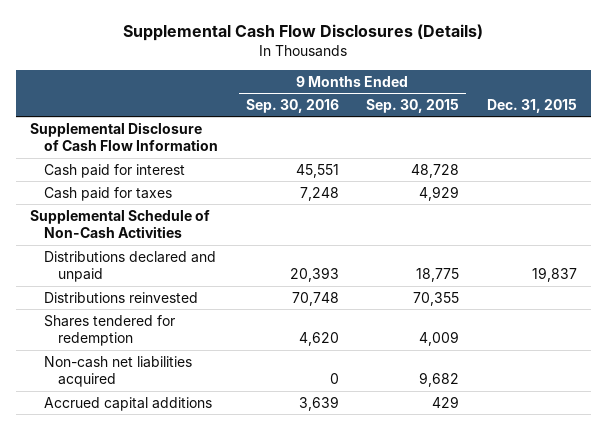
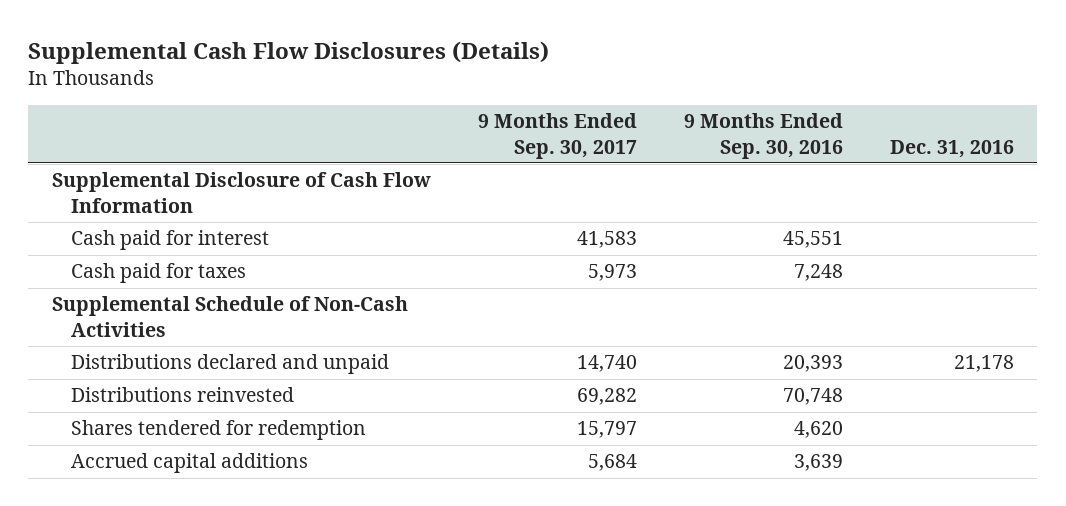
[366,98,460,113] Sep. 30, 2015 -> none
[487,98,578,113] Dec. 31, 2015 -> none
none -> [477,113,637,159] 9 Months Ended Sep. 30, 2017
none -> [889,139,1014,158] Dec. 31, 2016
[43,355,192,388] Non-cash net liabilities acquired -> none

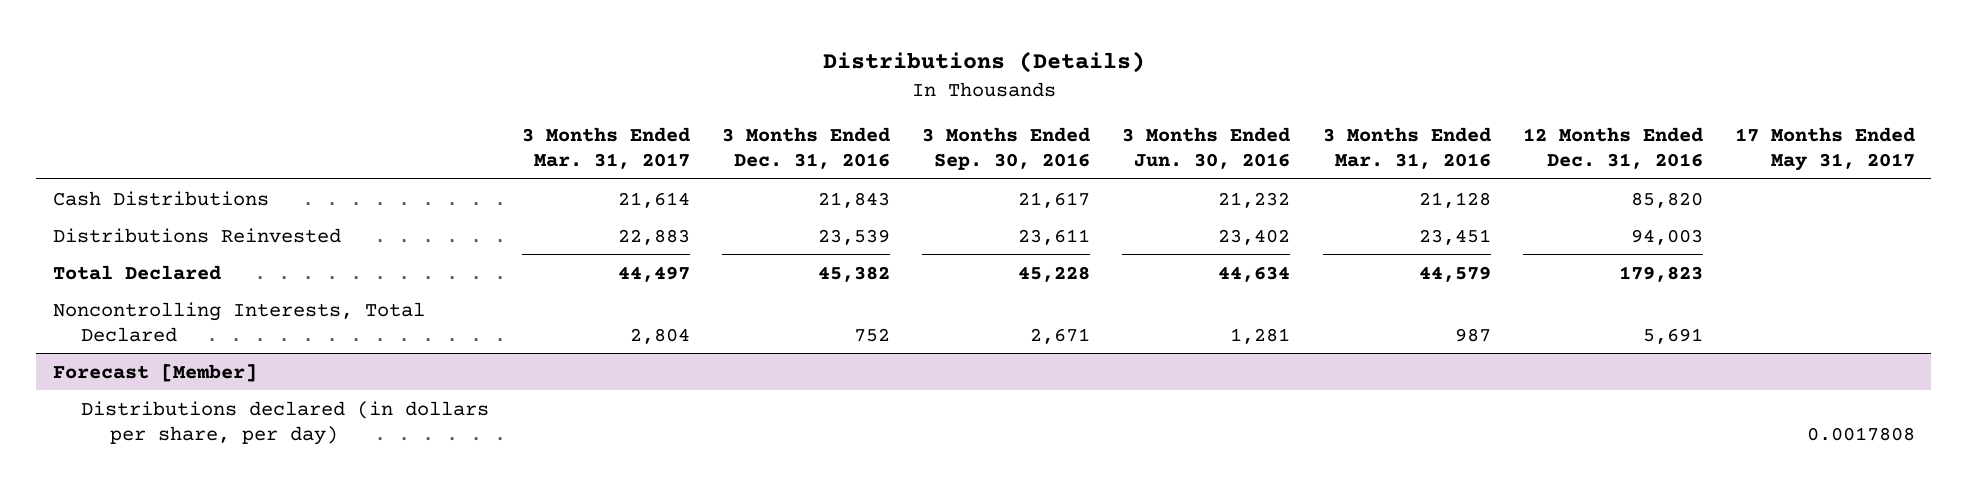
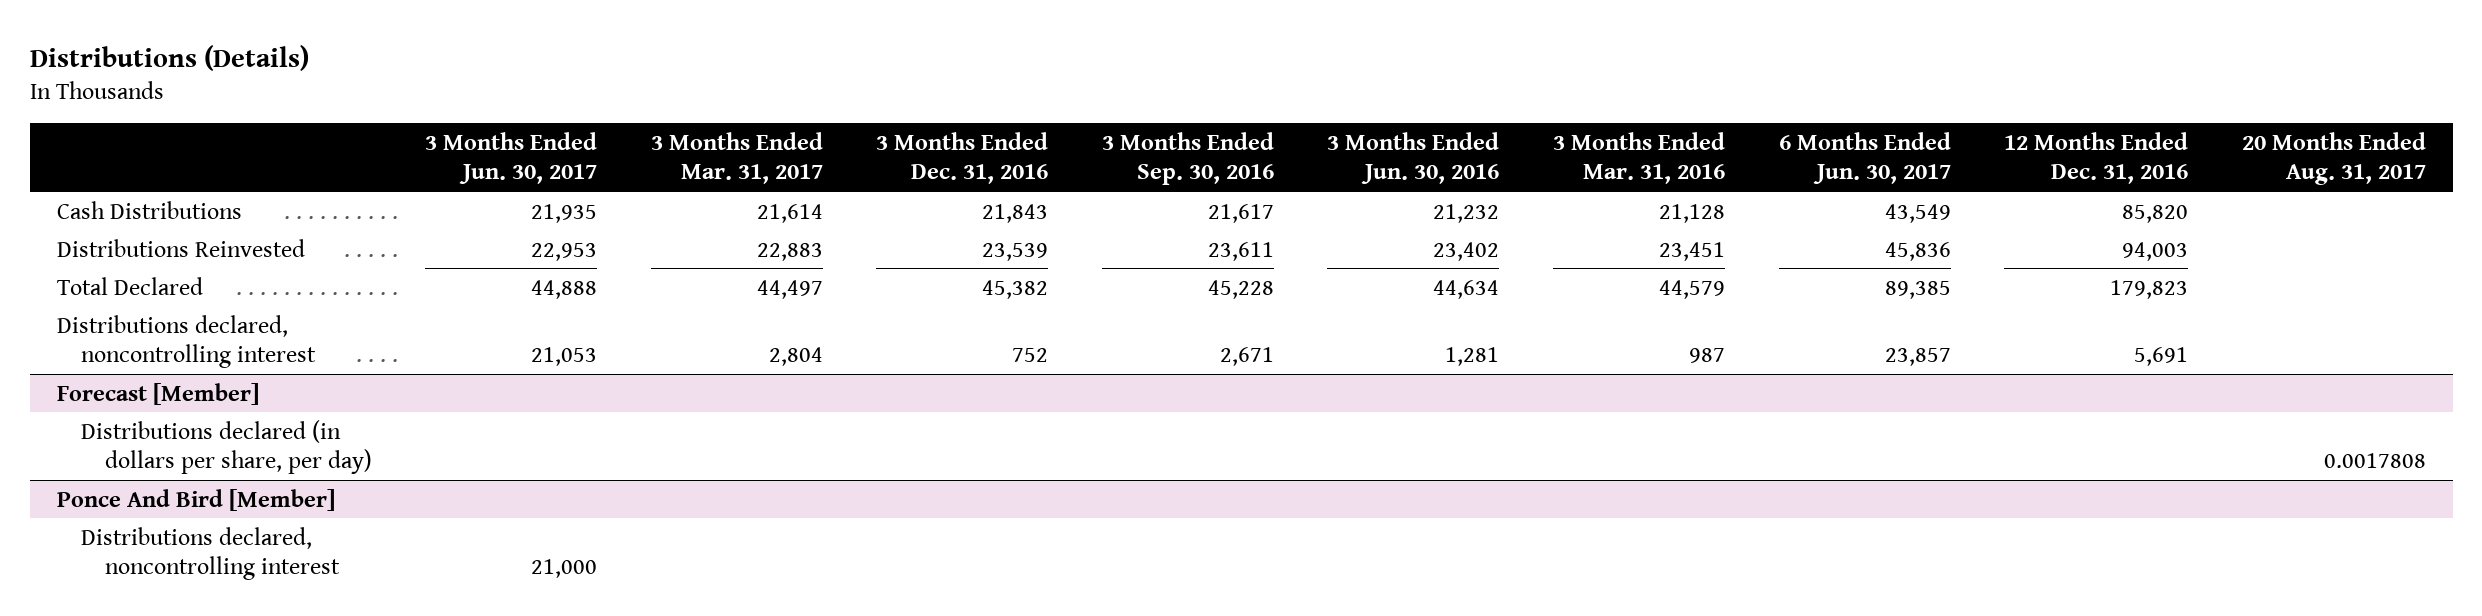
[1735,127,1916,172] 17 Months Ended May 31, 2017 -> none
none -> [425,131,598,185] 3 Months Ended Jun. 30, 2017
none -> [1778,131,1951,185] 6 Months Ended Jun. 30, 2017
none -> [2241,131,2426,186] 20 Months Ended Aug. 31, 2017
[52,301,425,342] Noncontrolling Interests, Total Declared -> [56,314,316,369] Distributions declared, noncontrolling interest
none -> [56,488,335,511] Ponce And Bird [Member]
none -> [80,526,340,581] Distributions declared, noncontrolling interest

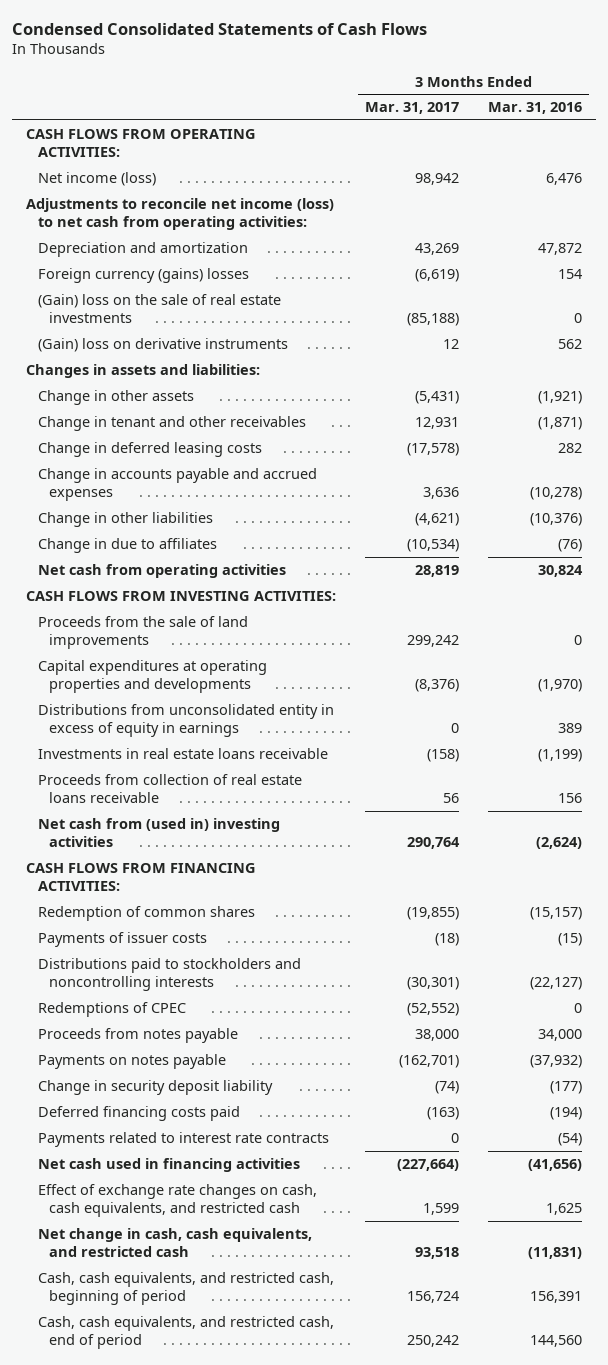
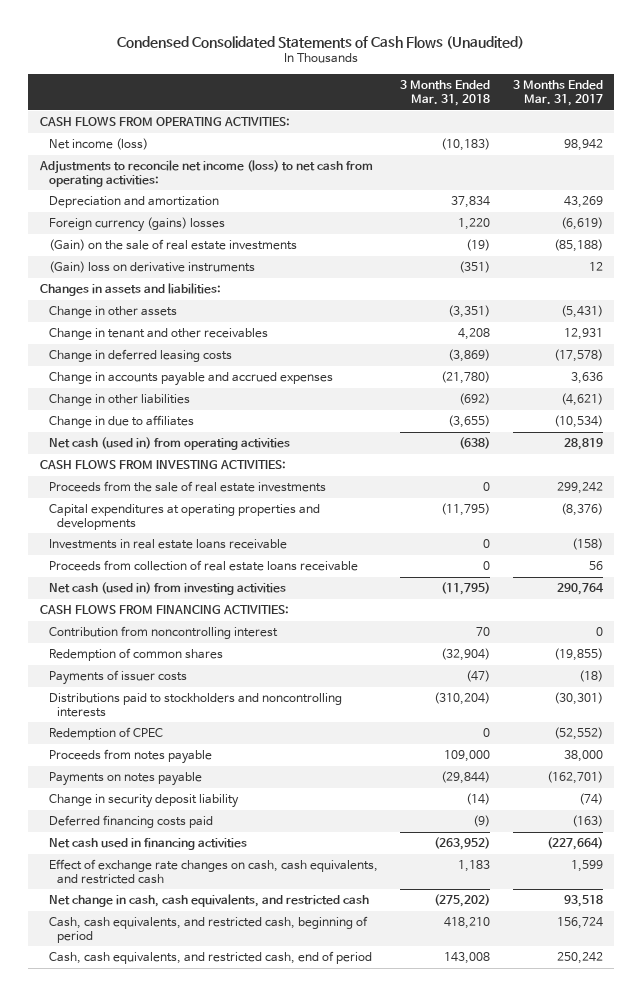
[12,22,428,35] Condensed Consolidated Statements of Cash Flows -> [117,35,525,49] Condensed Consolidated Statements of Cash Flows (Unaudited)
[487,102,582,115] Mar. 31, 2016 -> none
none -> [400,80,491,106] 3 Months Ended Mar. 31, 2018
[37,294,281,324] (Gain) loss on the sale of real estate investments -> [48,239,297,252] (Gain) on the sale of real estate investments
[37,564,286,579] Net cash from operating activities -> [48,437,290,451] Net cash (used in) from operating activities
[37,616,248,650] Proceeds from the sale of land improvements -> [48,481,326,493] Proceeds from the sale of real estate investments
[37,704,334,738] Distributions from unconsolidated entity in excess of equity in earnings -> none
[37,818,280,848] Net cash from (used in) investing activities -> [48,582,286,596] Net cash (used in) from investing activities
none -> [48,626,278,640] Contribution from noncontrolling interest
[37,1002,186,1018] Redemptions of CPEC -> [48,727,163,741] Redemption of CPEC
[37,1132,329,1148] Payments related to interest rate contracts -> none

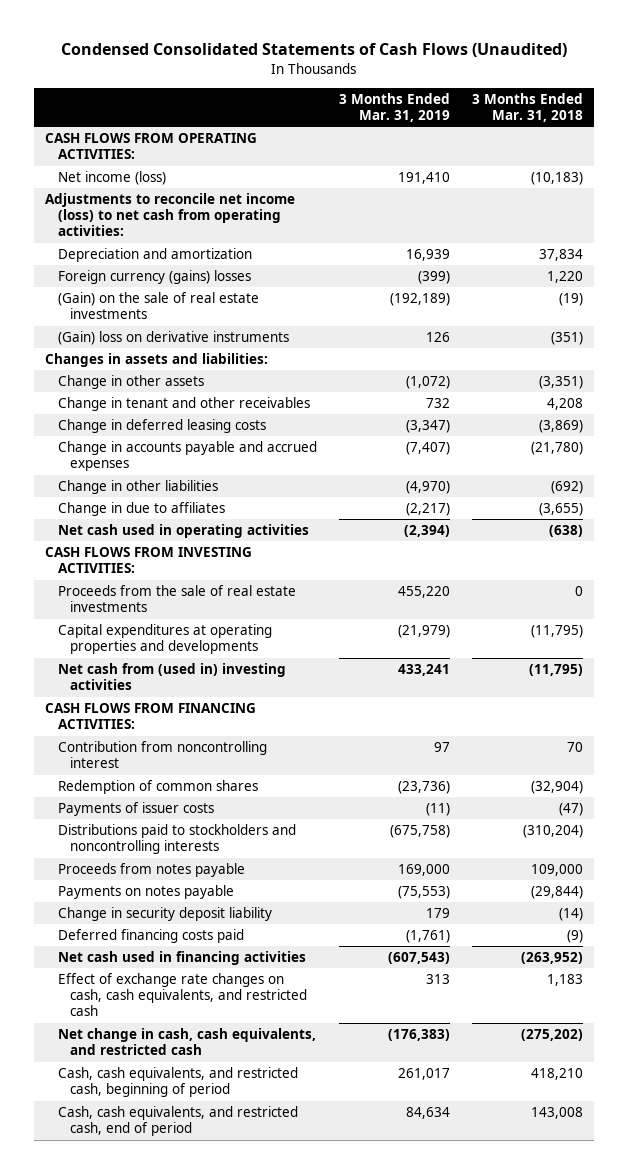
[512,80,603,106] 3 Months Ended Mar. 31, 2017 -> none
none -> [339,92,451,122] 3 Months Ended Mar. 31, 2019
[48,437,290,451] Net cash (used in) from operating activities -> [57,524,309,539] Net cash used in operating activities
[48,539,287,550] Investments in real estate loans receivable -> none
[48,560,358,572] Proceeds from collection of real estate loans receivable -> none
[48,582,286,596] Net cash (used in) from investing activities -> [57,663,286,691] Net cash from (used in) investing activities
[48,727,163,741] Redemption of CPEC -> none

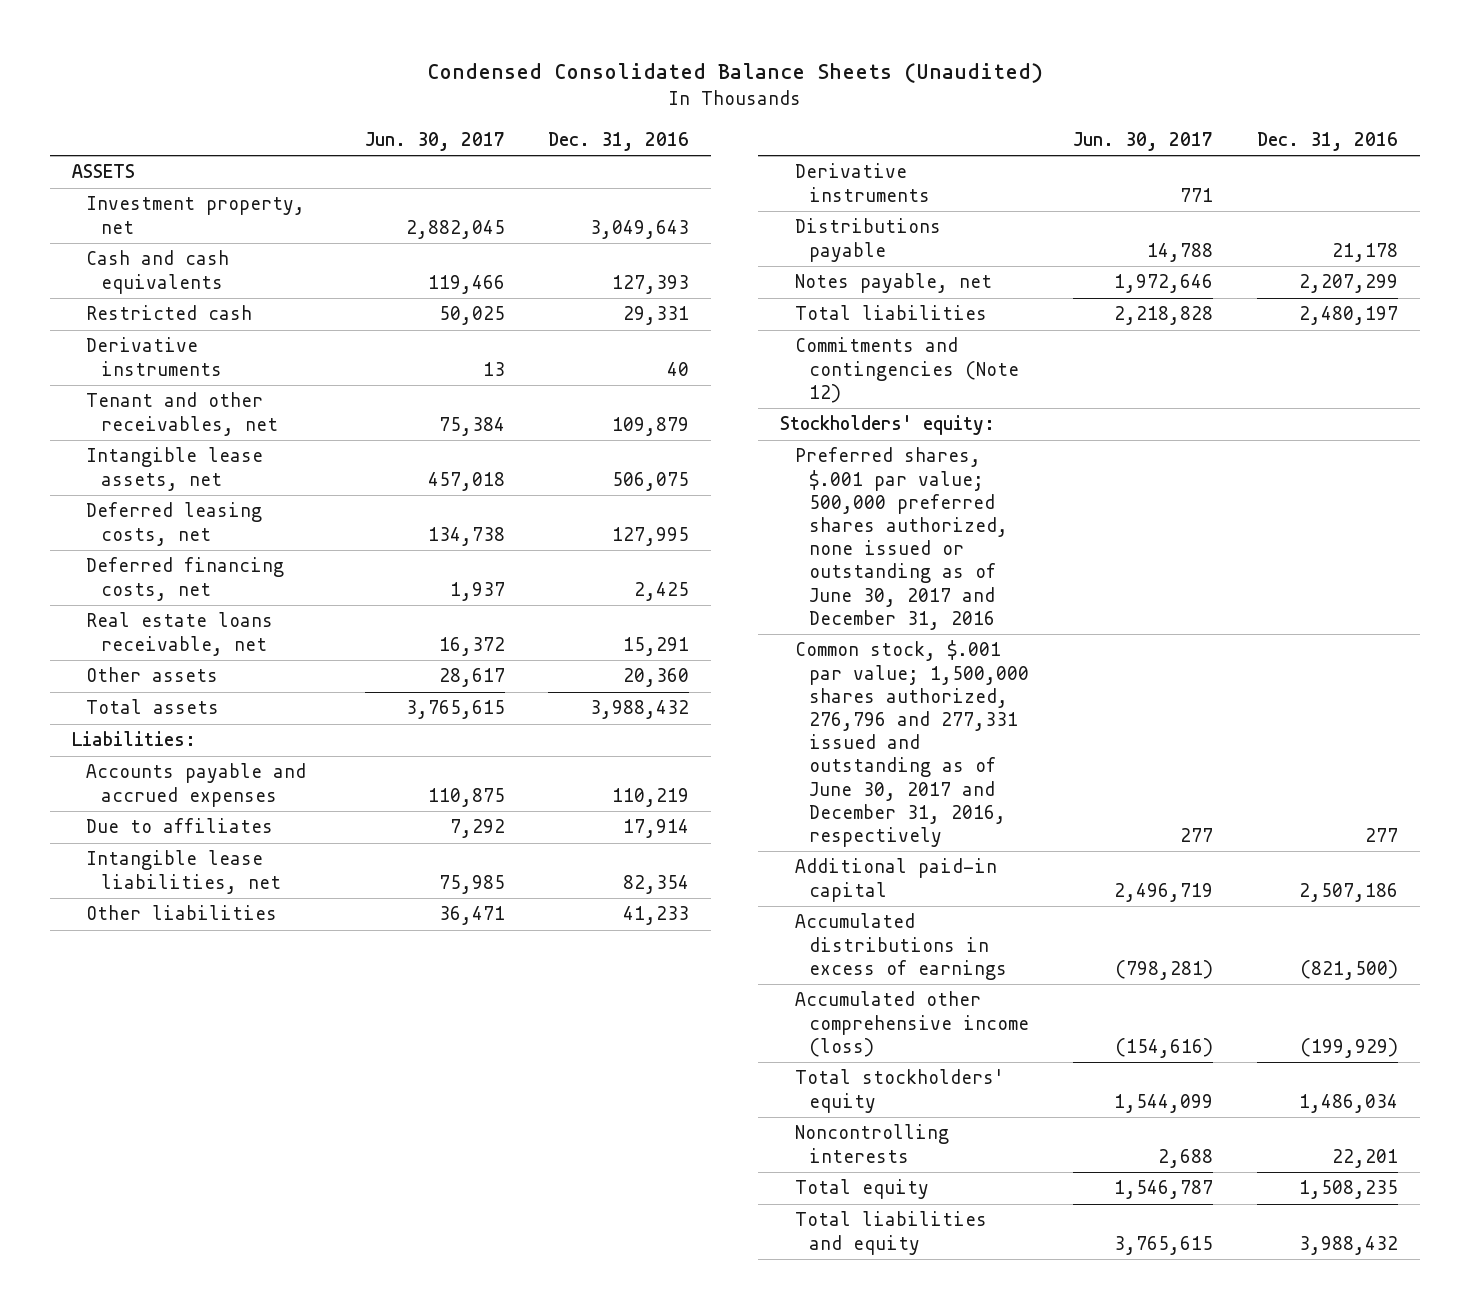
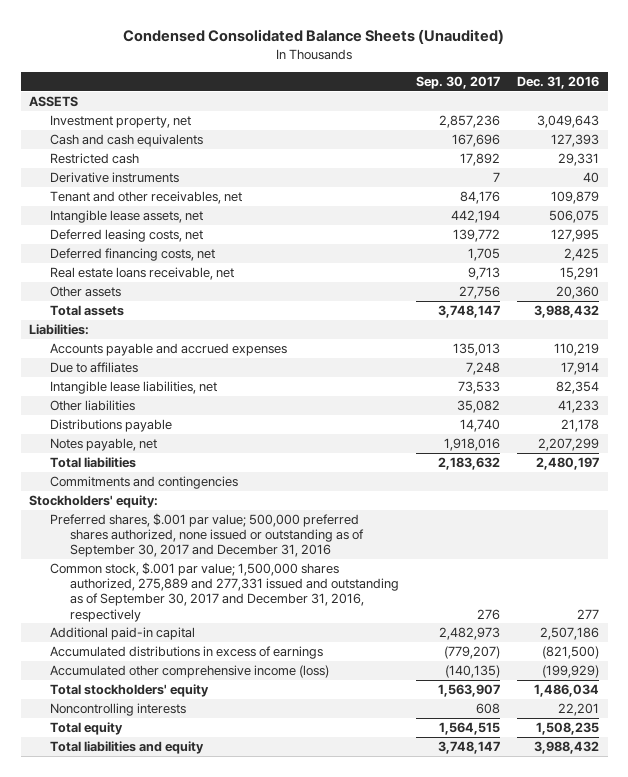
[364,131,505,151] Jun. 30, 2017 -> none
none -> [416,76,501,90] Sep. 30, 2017
[794,163,931,202] Derivative instruments -> none
[794,337,1020,403] Commitments and contingencies (Note 12) -> [49,476,238,490] Commitments and contingencies
[794,447,1009,630] Preferred shares, $.001 par value; 500,000 preferred shares authorized, none issued or outstanding as of June 30, 2017 and December 31, 2016 -> [49,513,365,558] Preferred shares, $.001 par value; 500,000 preferred shares authorized, none issued or outstanding as of September 30, 2017 and December 31, 2016
[794,640,1030,847] Common stock, $.001 par value; 1,500,000 shares authorized, 276,796 and 277,331 issued and outstanding as of June 30, 2017 and December 31, 2016, respectively -> [49,562,400,622] Common stock, $.001 par value; 1,500,000 shares authorized, 275,889 and 277,331 issued and outstanding as of September 30, 2017 and December 31, 2016, respectively

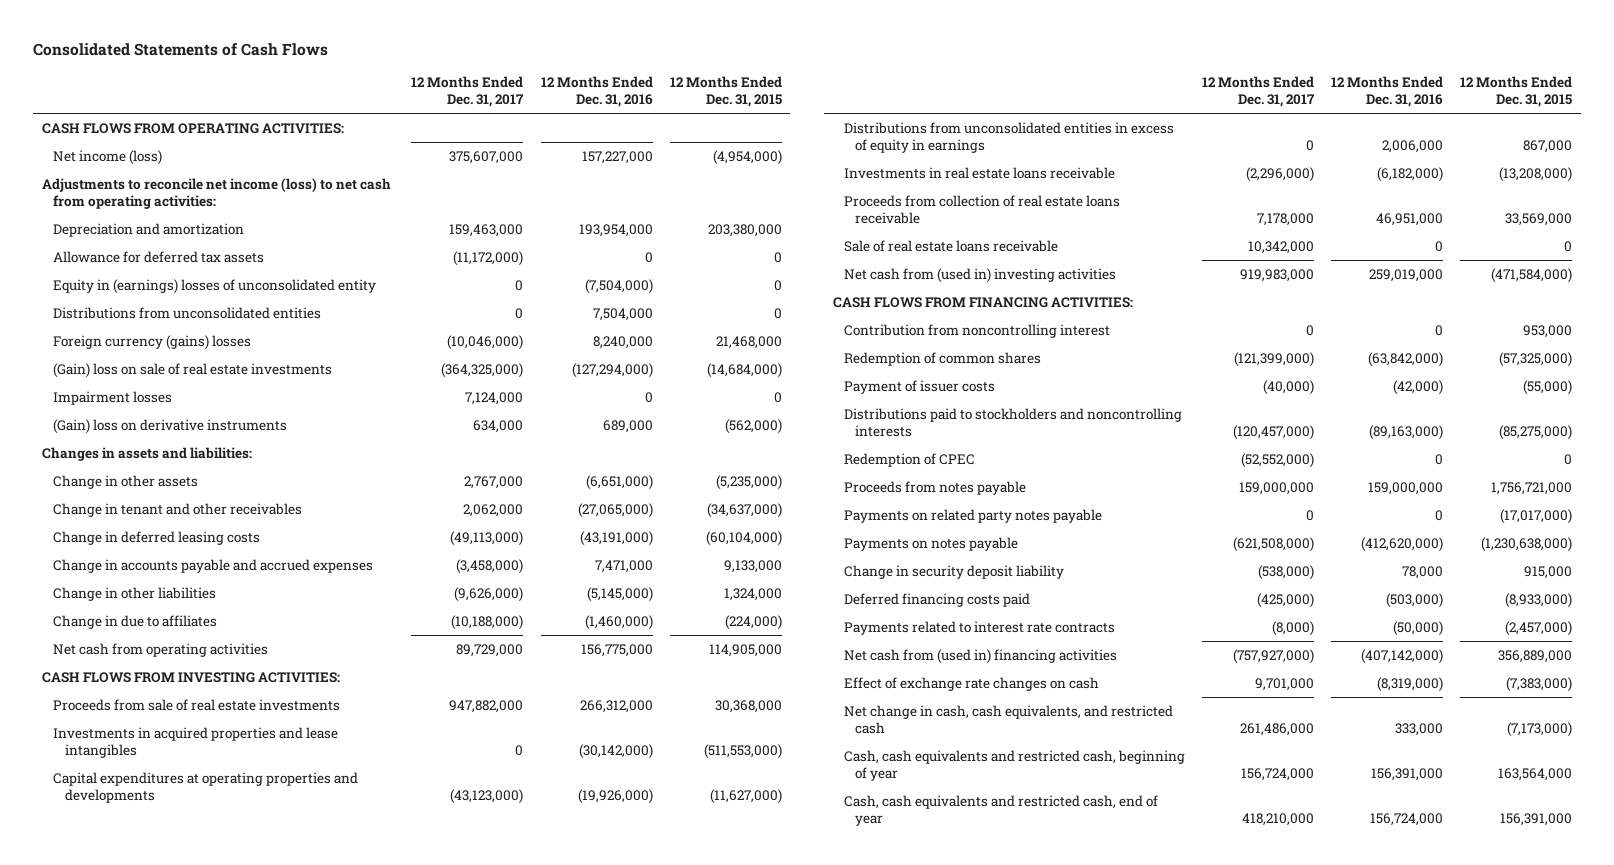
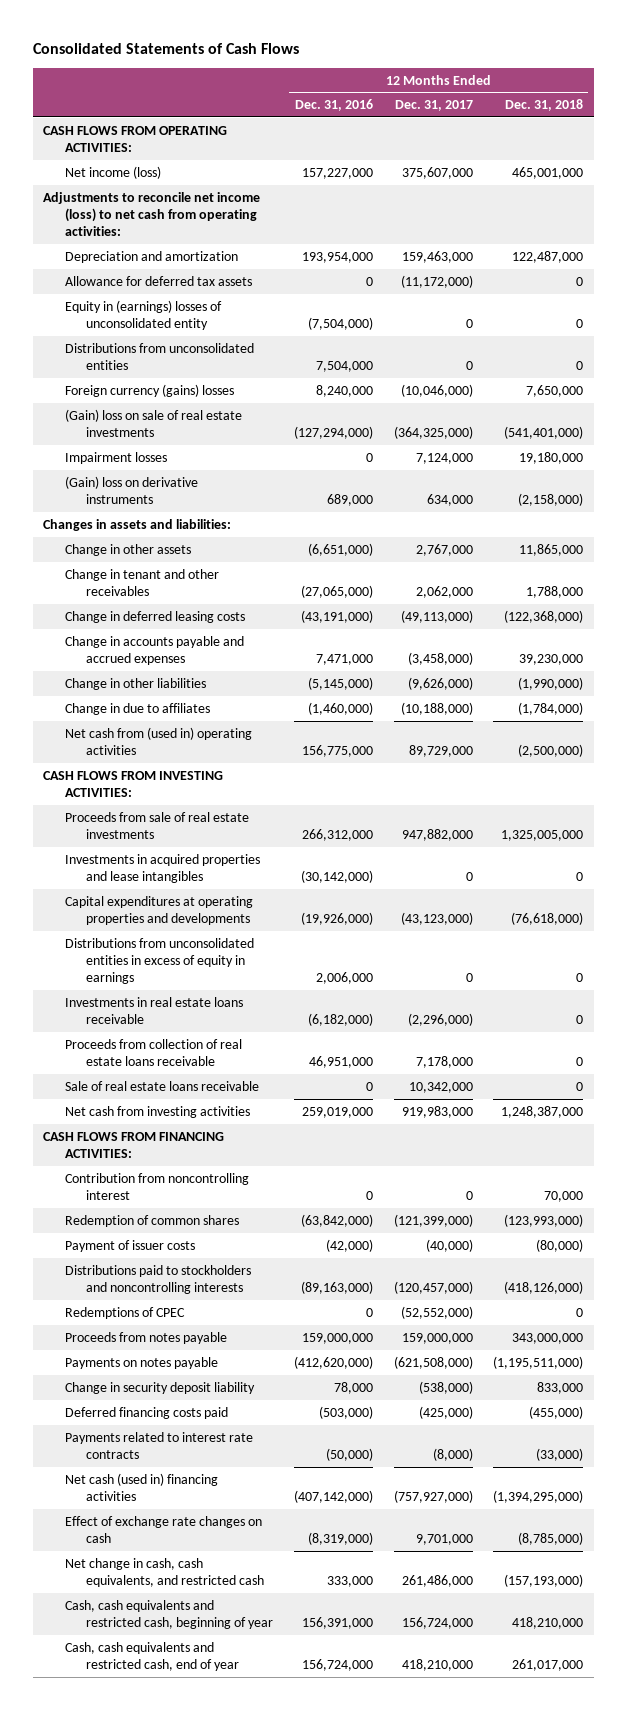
[669,75,782,108] 12 Months Ended Dec. 31, 2015 -> none
none -> [505,99,584,112] Dec. 31, 2018
[53,642,269,657] Net cash from operating activities -> [64,726,252,755] Net cash from (used in) operating activities
[843,267,1116,283] Net cash from (used in) investing activities -> [64,1105,250,1118] Net cash from investing activities
[843,452,975,467] Redemption of CPEC -> [64,1306,185,1319] Redemptions of CPEC
[843,508,1102,523] Payments on related party notes payable -> none
[843,648,1117,664] Net cash from (used in) financing activities -> [64,1472,218,1501] Net cash (used in) financing activities

